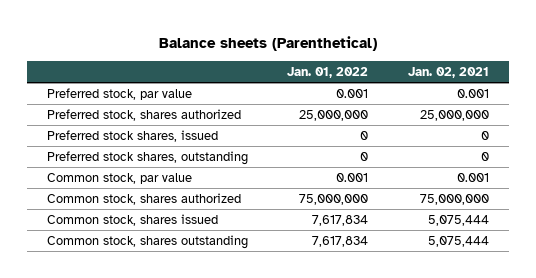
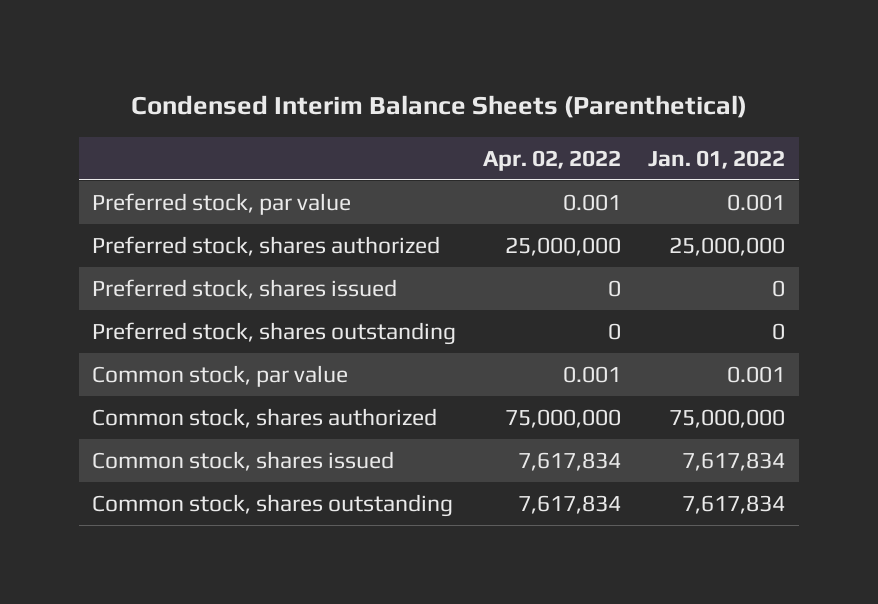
[158,35,377,51] Balance sheets (Parenthetical) -> [130,94,747,118] Condensed Interim Balance Sheets (Parenthetical)
[407,67,489,79] Jan. 02, 2021 -> none
none -> [483,149,622,171] Apr. 02, 2022
[47,130,219,143] Preferred stock shares, issued -> [92,278,398,299] Preferred stock, shares issued
[47,151,249,166] Preferred stock shares, outstanding -> [92,321,457,345] Preferred stock, shares outstanding

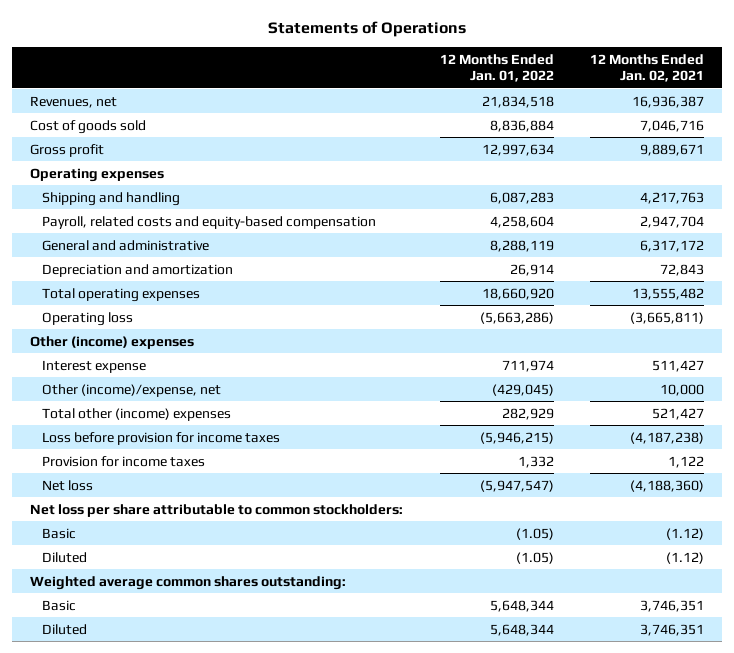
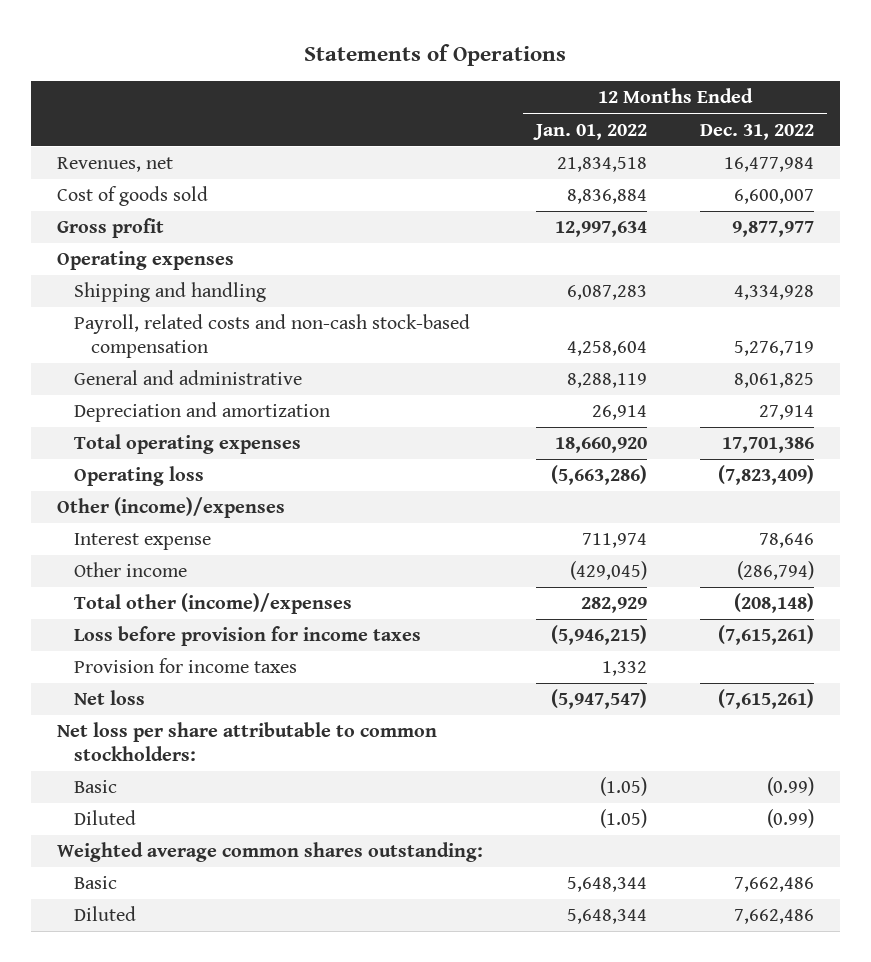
[590,53,705,83] 12 Months Ended Jan. 02, 2021 -> none
none -> [699,123,814,140] Dec. 31, 2022
[42,215,377,229] Payroll, related costs and equity-based compensation -> [73,314,470,358] Payroll, related costs and non-cash stock-based compensation
[30,335,195,349] Other (income) expenses -> [56,497,285,519] Other (income)/expenses
[42,383,222,397] Other (income)/expense, net -> [73,562,187,578] Other income
[42,407,232,421] Total other (income) expenses -> [73,593,352,615] Total other (income)/expenses

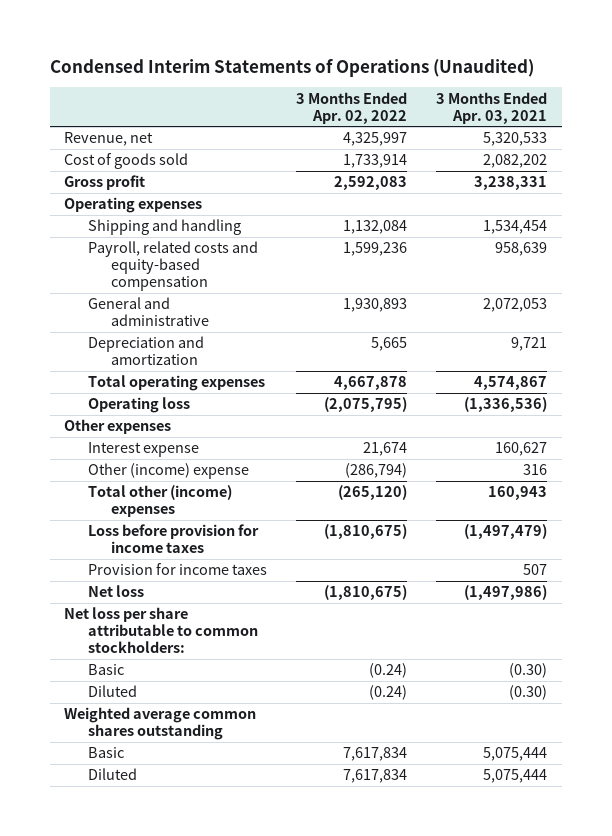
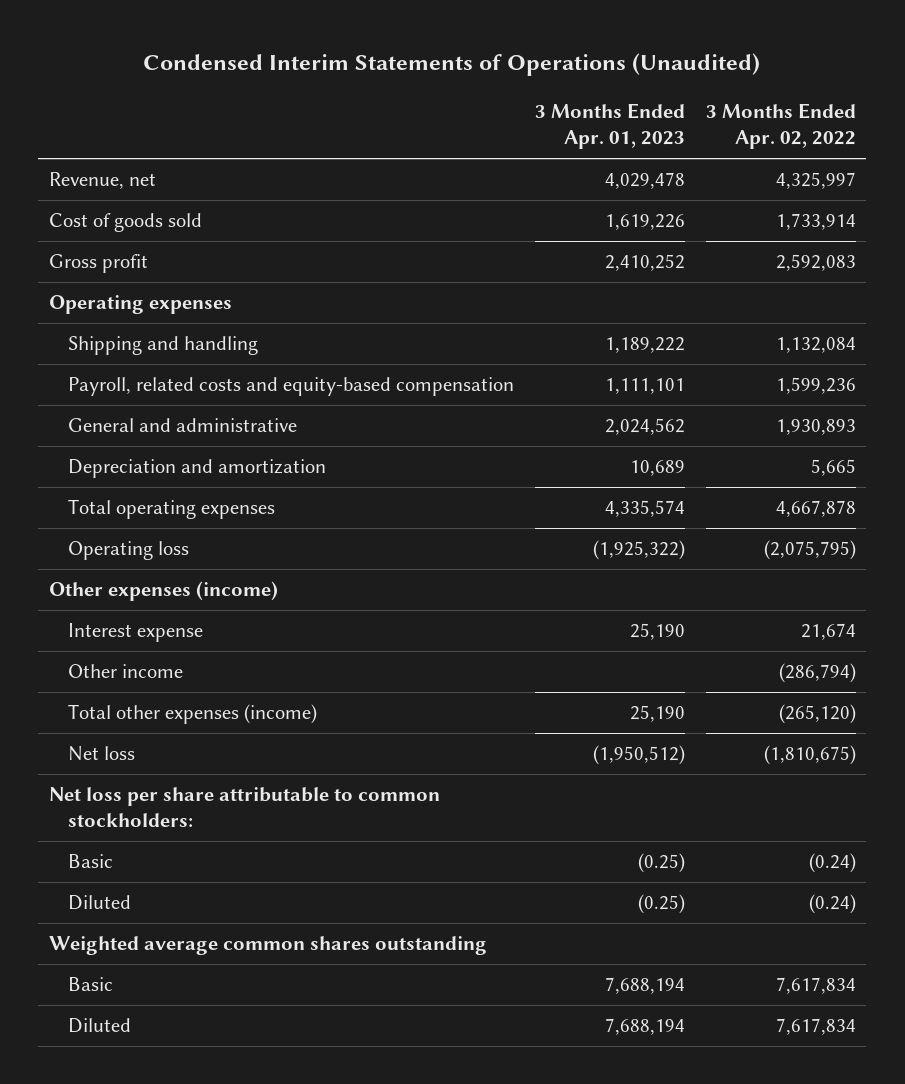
[436,91,548,124] 3 Months Ended Apr. 03, 2021 -> none
none -> [534,103,685,150] 3 Months Ended Apr. 01, 2023
[64,419,172,435] Other expenses -> [48,581,278,602] Other expenses (income)
[87,524,259,554] Loss before provision for income taxes -> none
[87,563,267,576] Provision for income taxes -> none
[87,463,249,480] Other (income) expense -> [67,664,183,679] Other income
[87,485,232,518] Total other (income) expenses -> [67,704,317,725] Total other expenses (income)

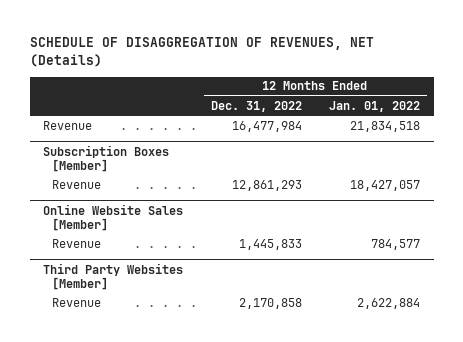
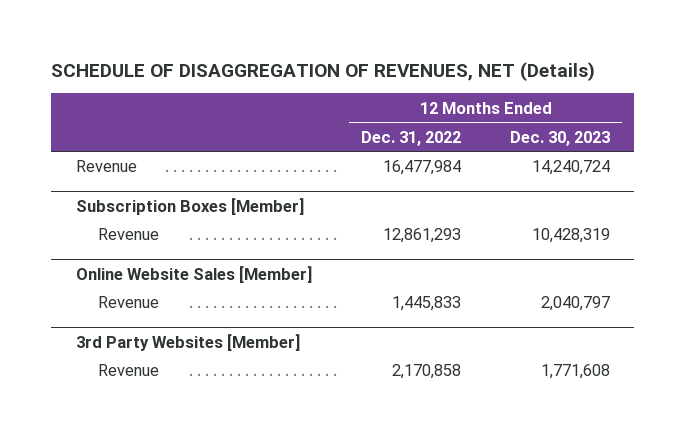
[329,100,421,112] Jan. 01, 2022 -> none
none -> [509,130,610,146] Dec. 30, 2023
[43,262,184,290] Third Party Websites [Member] -> [75,333,301,351] 3rd Party Websites [Member]

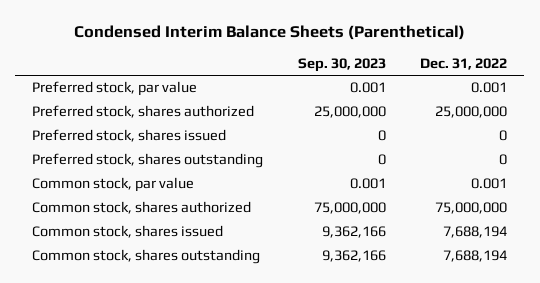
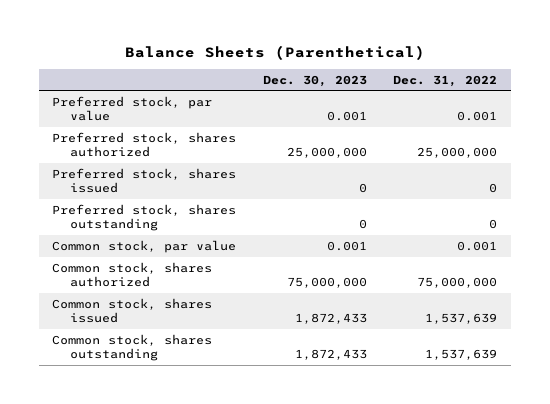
[73,25,465,41] Condensed Interim Balance Sheets (Parenthetical) -> [124,45,425,61] Balance Sheets (Parenthetical)
[297,58,386,73] Sep. 30, 2023 -> none
none -> [262,74,367,87] Dec. 30, 2023
[443,226,508,239] 7,688,194 -> [425,312,498,324] 1,537,639
[443,250,508,263] 7,688,194 -> [425,348,498,360] 1,537,639

